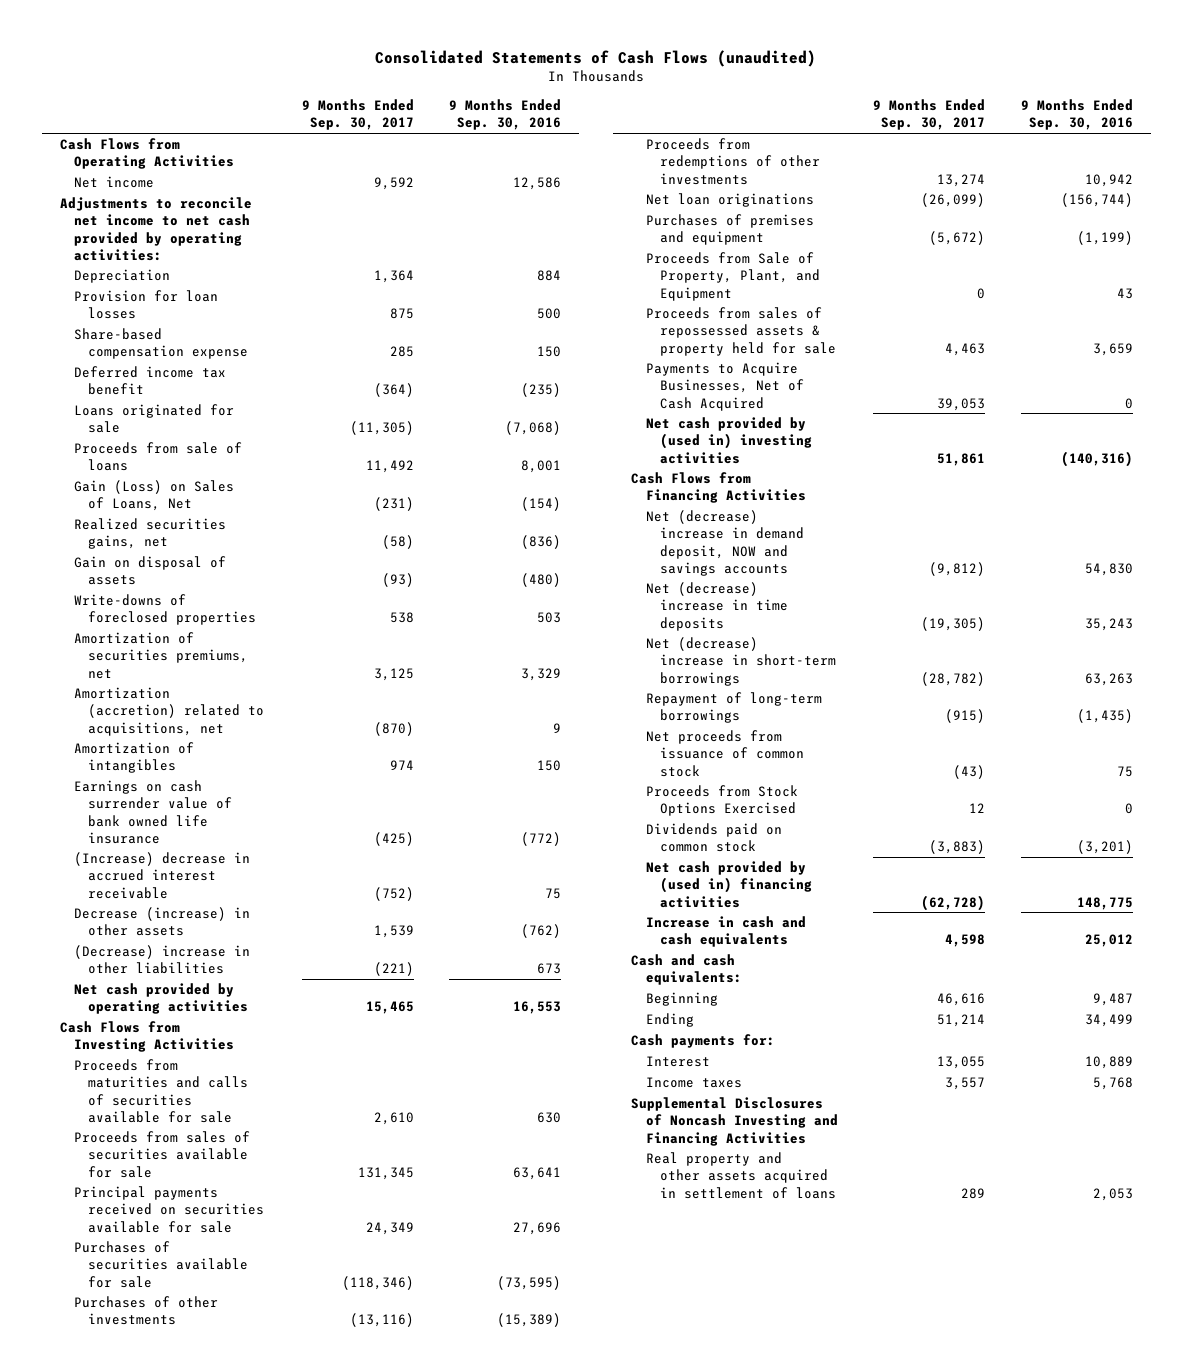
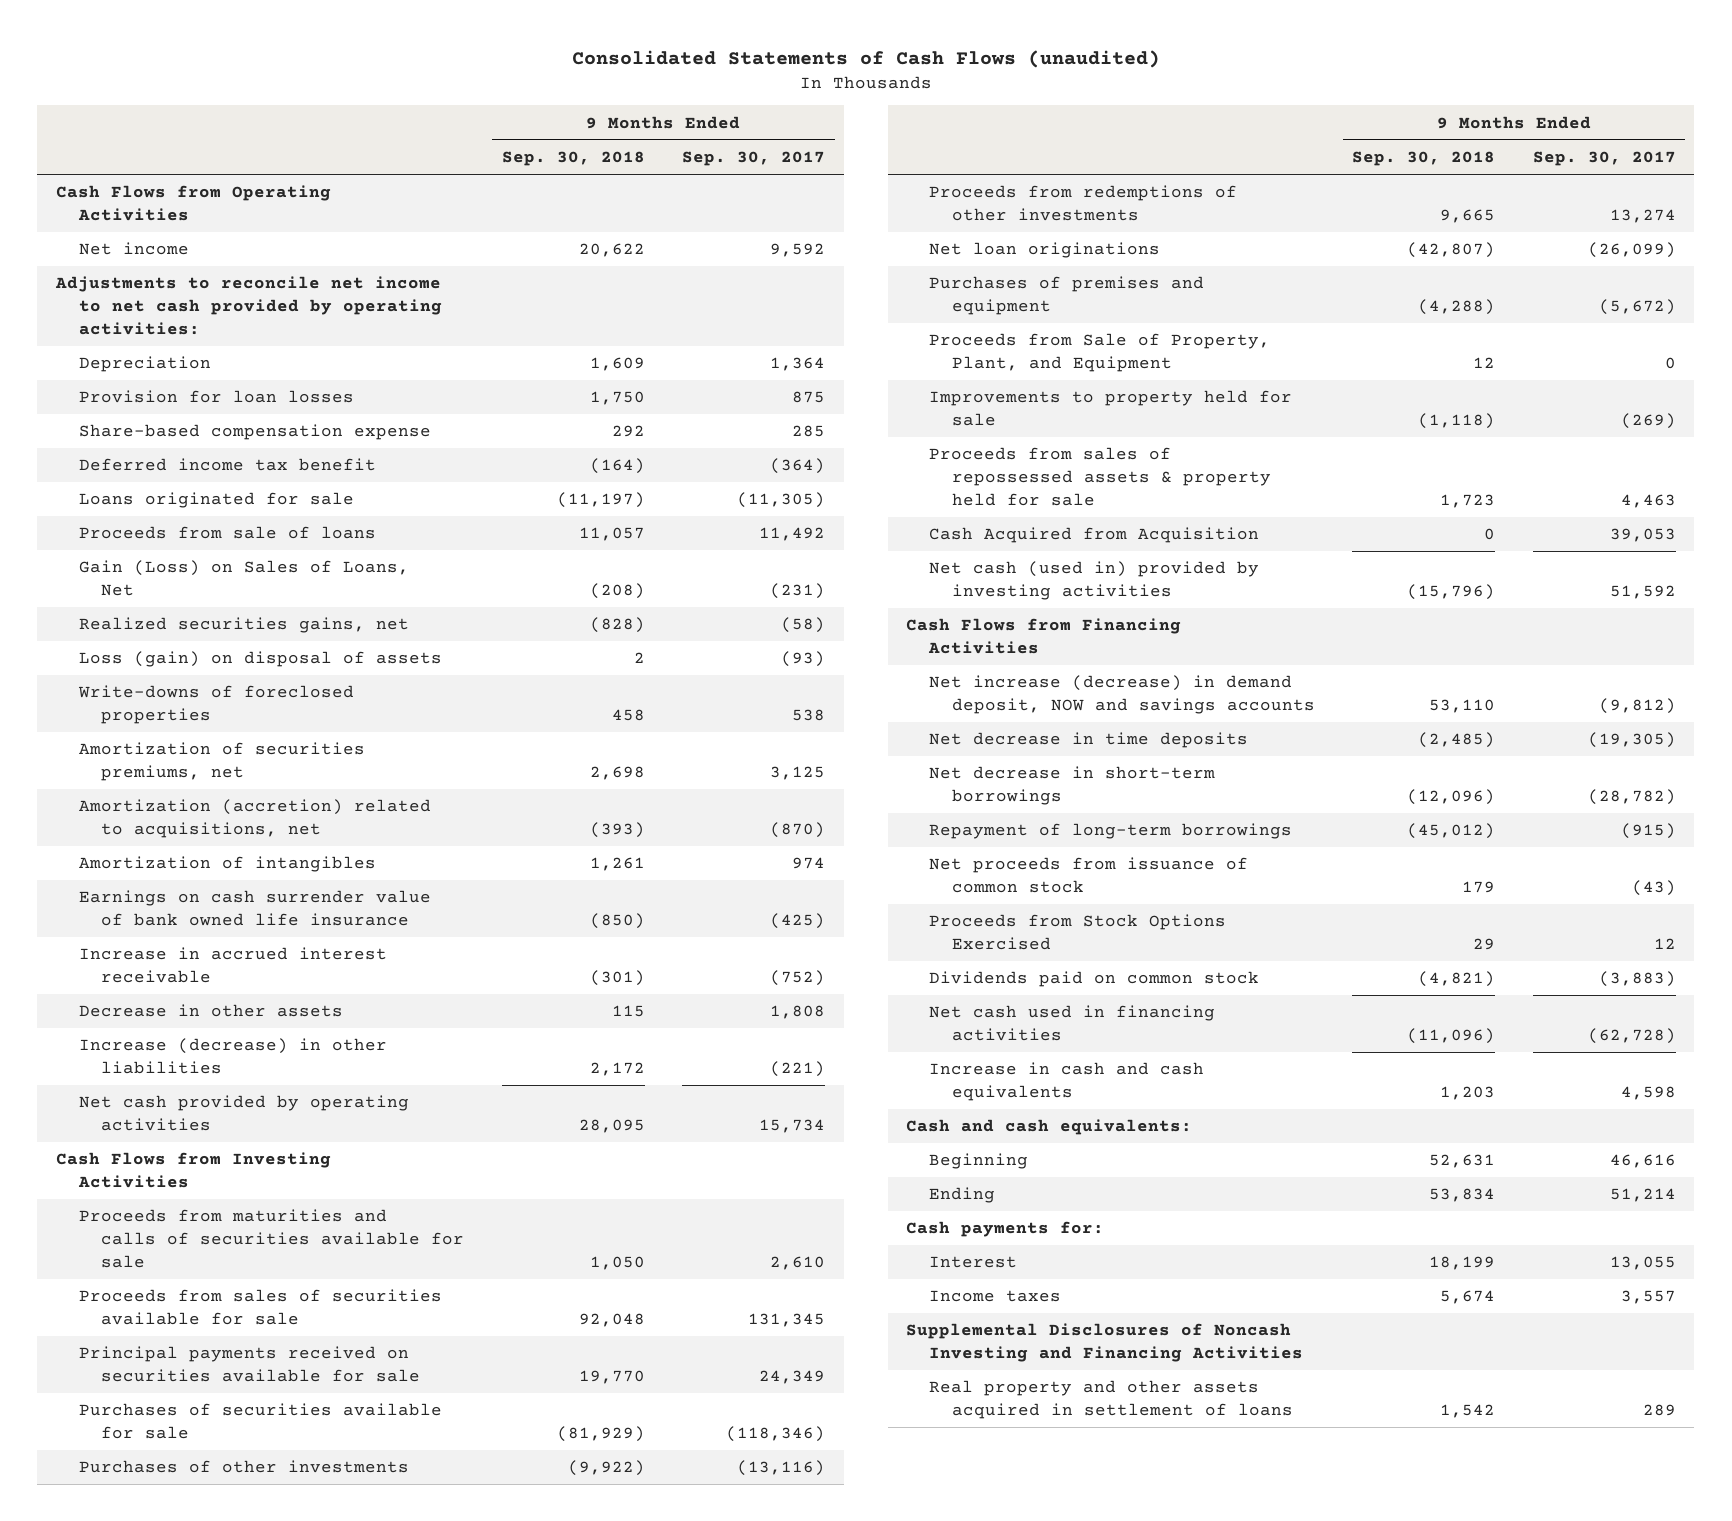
[449,99,562,131] 9 Months Ended Sep. 30, 2016 -> none
none -> [501,151,645,167] Sep. 30, 2018
[73,556,226,586] Gain on disposal of assets -> [78,651,442,668] Loss (gain) on disposal of assets
[73,852,250,899] (Increase) decrease in accrued interest receivable -> [78,947,387,983] Increase in accrued interest receivable
[73,907,250,937] Decrease (increase) in other assets -> [78,1004,343,1018] Decrease in other assets
[373,925,414,939] 1,539 -> [770,1005,826,1020] 1,808
[73,945,250,975] (Decrease) increase in other liabilities -> [78,1038,387,1074] Increase (decrease) in other liabilities
[365,1001,414,1015] 15,465 -> [759,1118,826,1133] 15,734
none -> [929,390,1293,426] Improvements to property held for sale
[645,362,804,411] Payments to Acquire Businesses, Net of Cash Acquired -> [929,527,1260,544] Cash Acquired from Acquisition
[645,417,812,464] Net cash provided by (used in) investing activities -> [929,561,1260,600] Net cash (used in) provided by investing activities
[937,452,986,466] 51,861 -> [1609,584,1676,599] 51,592
[645,510,804,576] Net (decrease) increase in demand deposit, NOW and savings accounts -> [929,675,1315,714] Net increase (decrease) in demand deposit, NOW and savings accounts
[645,582,788,631] Net (decrease) increase in time deposits -> [929,732,1249,749] Net decrease in time deposits
[645,637,836,686] Net (decrease) increase in short-term borrowings -> [929,766,1216,805] Net decrease in short-term borrowings
[645,861,812,908] Net cash provided by (used in) financing activities -> [929,1005,1216,1041] Net cash used in financing activities

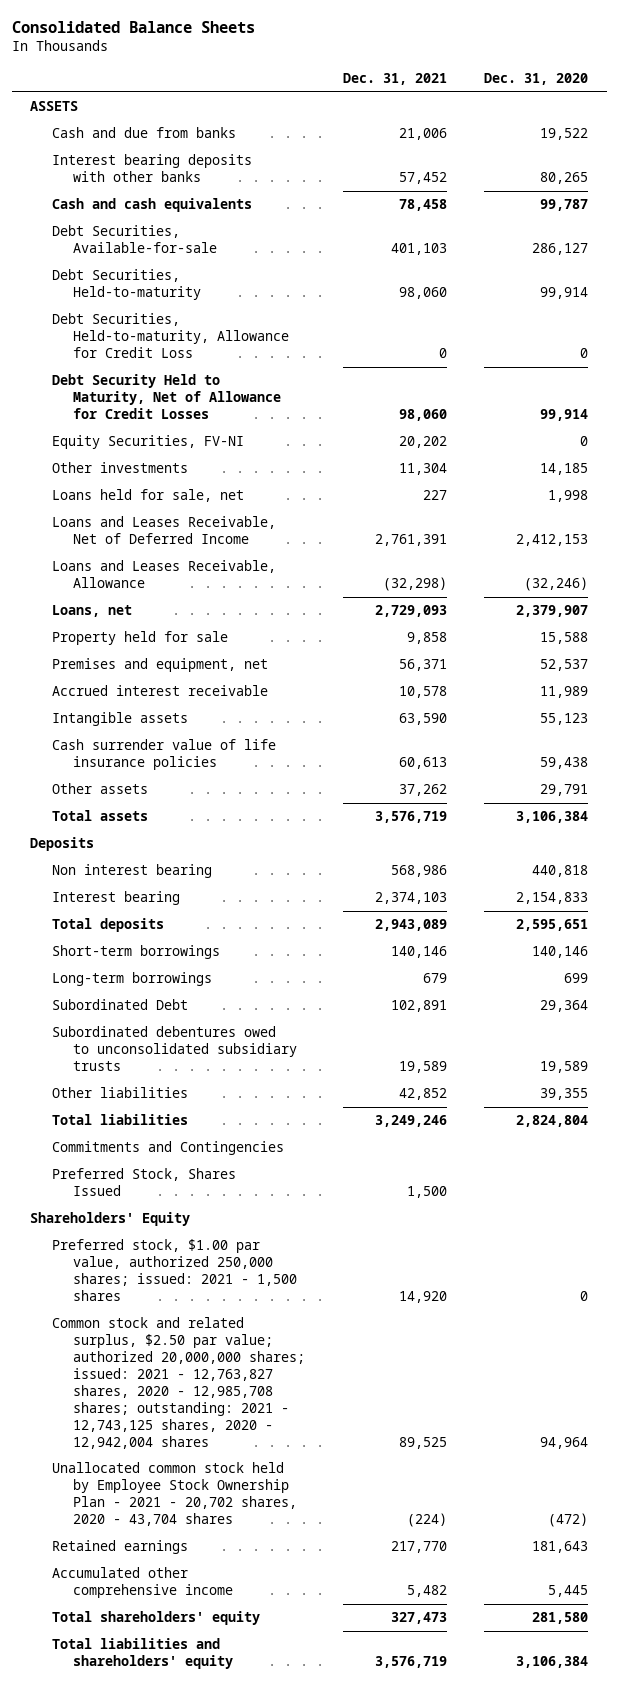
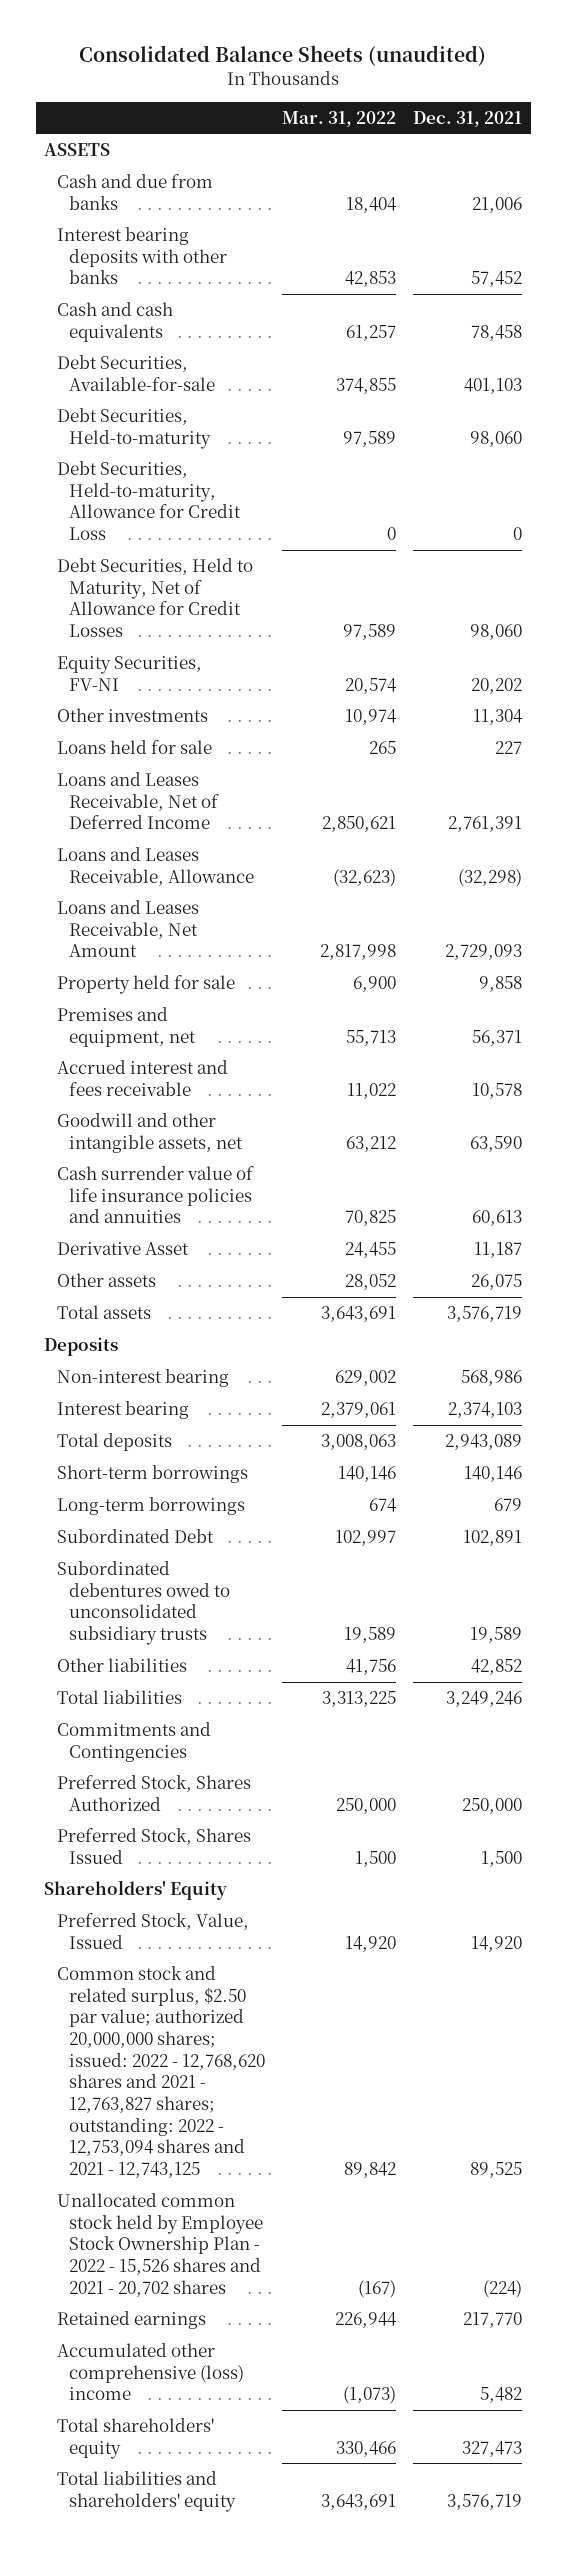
[11,20,255,33] Consolidated Balance Sheets -> [79,45,487,67] Consolidated Balance Sheets (unaudited)
[483,73,588,86] Dec. 31, 2020 -> none
none -> [282,110,397,127] Mar. 31, 2022
[51,374,282,420] Debt Security Held to Maturity, Net of Allowance for Credit Losses -> [56,558,253,637] Debt Securities, Held to Maturity, Net of Allowance for Credit Losses
[51,489,244,503] Loans held for sale, net -> [56,740,212,755] Loans held for sale
[51,605,132,618] Loans, net -> [56,900,199,958] Loans and Leases Receivable, Net Amount
[51,685,268,697] Accrued interest receivable -> [56,1060,228,1096] Accrued interest and fees receivable
[51,712,188,727] Intangible assets -> [56,1113,243,1153] Goodwill and other intangible assets, net
[51,739,276,771] Cash surrender value of life insurance policies -> [56,1166,254,1224] Cash surrender value of life insurance policies and annuities
none -> [56,1242,189,1256] Derivative Asset
[398,784,447,797] 37,262 -> [471,1274,523,1291] 26,075
[51,864,212,879] Non interest bearing -> [56,1369,229,1388] Non-interest bearing
none -> [56,1775,251,1811] Preferred Stock, Shares Authorized
[51,1239,298,1302] Preferred stock, $1.00 par value, authorized 250,000 shares; issued: 2021 - 1,500 shares -> [56,1913,249,1949] Preferred Stock, Value, Issued
[51,1317,306,1449] Common stock and related surplus, $2.50 par value; authorized 20,000,000 shares; issued: 2021 - 12,763,827 shares, 2020 - 12,985,708 shares; outstanding: 2021 - 12,743,125 shares, 2020 - 12,942,004 shares -> [56,1966,265,2178] Common stock and related surplus, $2.50 par value; authorized 20,000,000 shares; issued: 2022 - 12,768,620 shares and 2021 - 12,763,827 shares; outstanding: 2022 - 12,753,094 shares and 2021 - 12,743,125
[51,1462,298,1527] Unallocated common stock held by Employee Stock Ownership Plan - 2021 - 20,702 shares, 2020 - 43,704 shares -> [56,2193,263,2297] Unallocated common stock held by Employee Stock Ownership Plan - 2022 - 15,526 shares and 2021 - 20,702 shares
[51,1567,234,1599] Accumulated other comprehensive income -> [56,2343,244,2401] Accumulated other comprehensive (loss) income

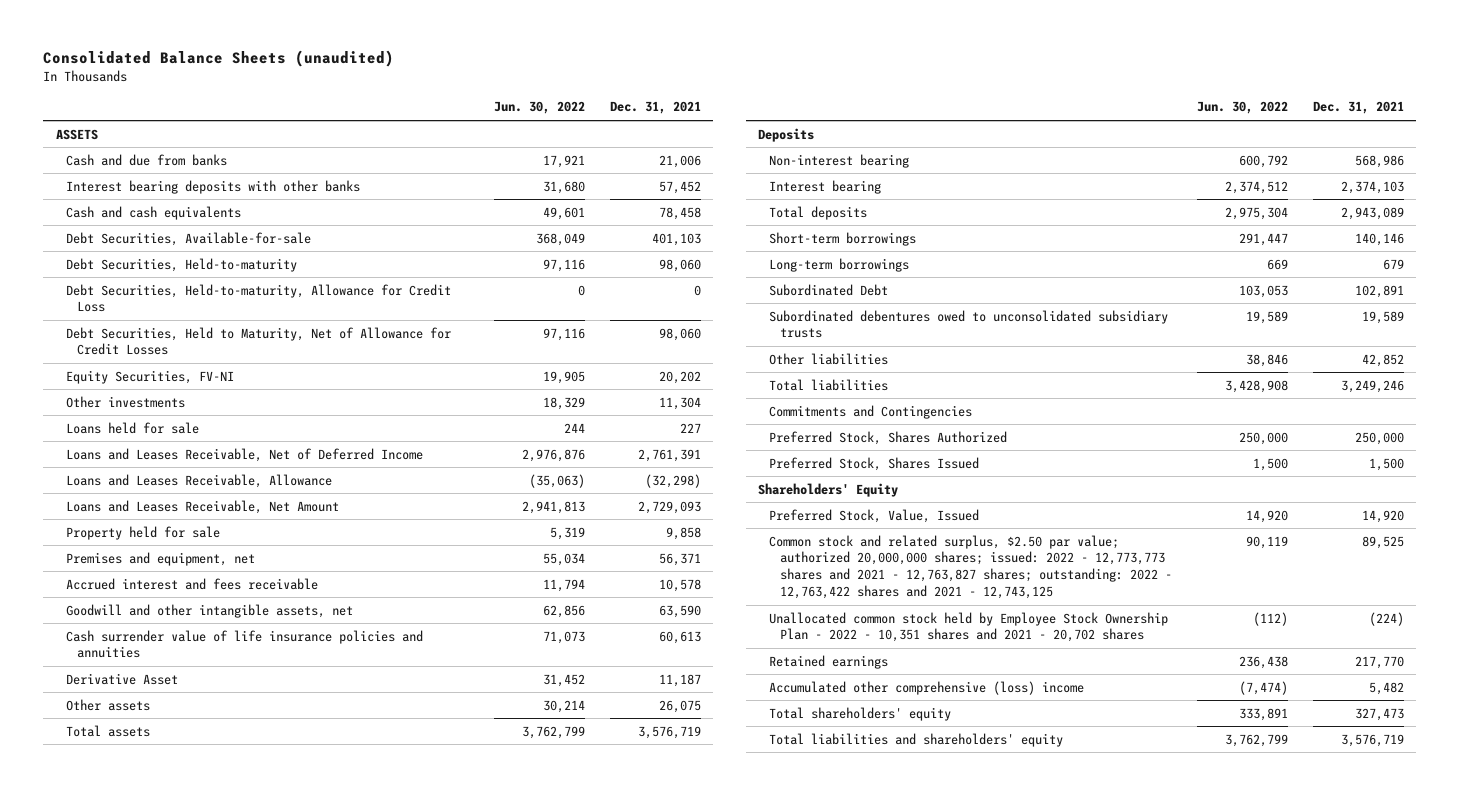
[282,110,397,127] Mar. 31, 2022 -> none
none -> [494,101,586,115] Jun. 30, 2022
[56,1966,265,2178] Common stock and related surplus, $2.50 par value; authorized 20,000,000 shares; issued: 2022 - 12,768,620 shares and 2021 - 12,763,827 shares; outstanding: 2022 - 12,753,094 shares and 2021 - 12,743,125 -> [768,534,1172,599] Common stock and related surplus, $2.50 par value; authorized 20,000,000 shares; issued: 2022 - 12,773,773 shares and 2021 - 12,763,827 shares; outstanding: 2022 - 12,763,422 shares and 2021 - 12,743,125
[56,2193,263,2297] Unallocated common stock held by Employee Stock Ownership Plan - 2022 - 15,526 shares and 2021 - 20,702 shares -> [768,611,1168,643] Unallocated common stock held by Employee Stock Ownership Plan - 2022 - 10,351 shares and 2021 - 20,702 shares

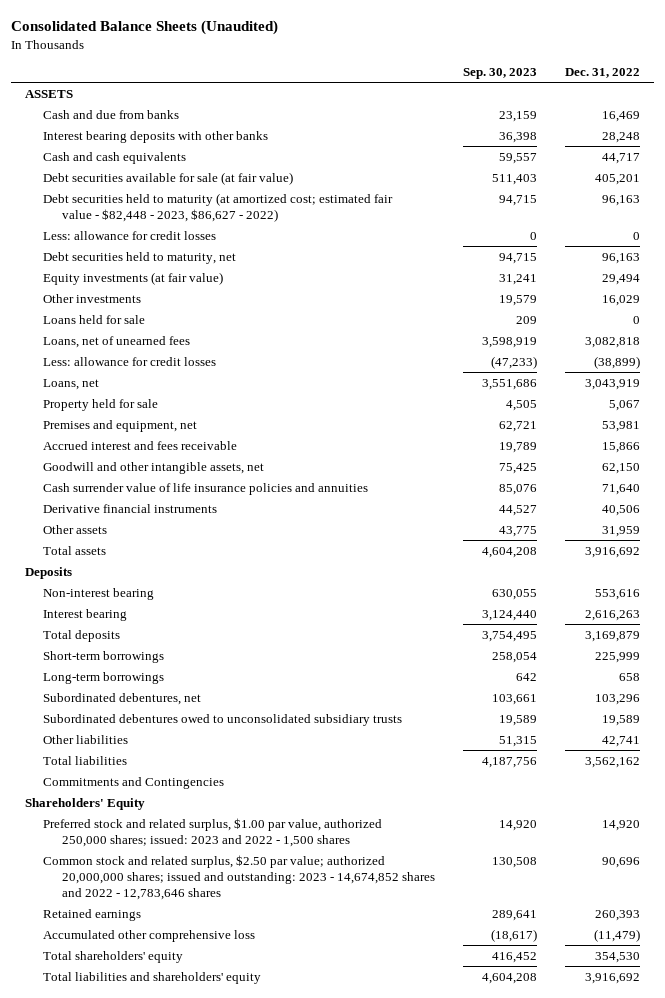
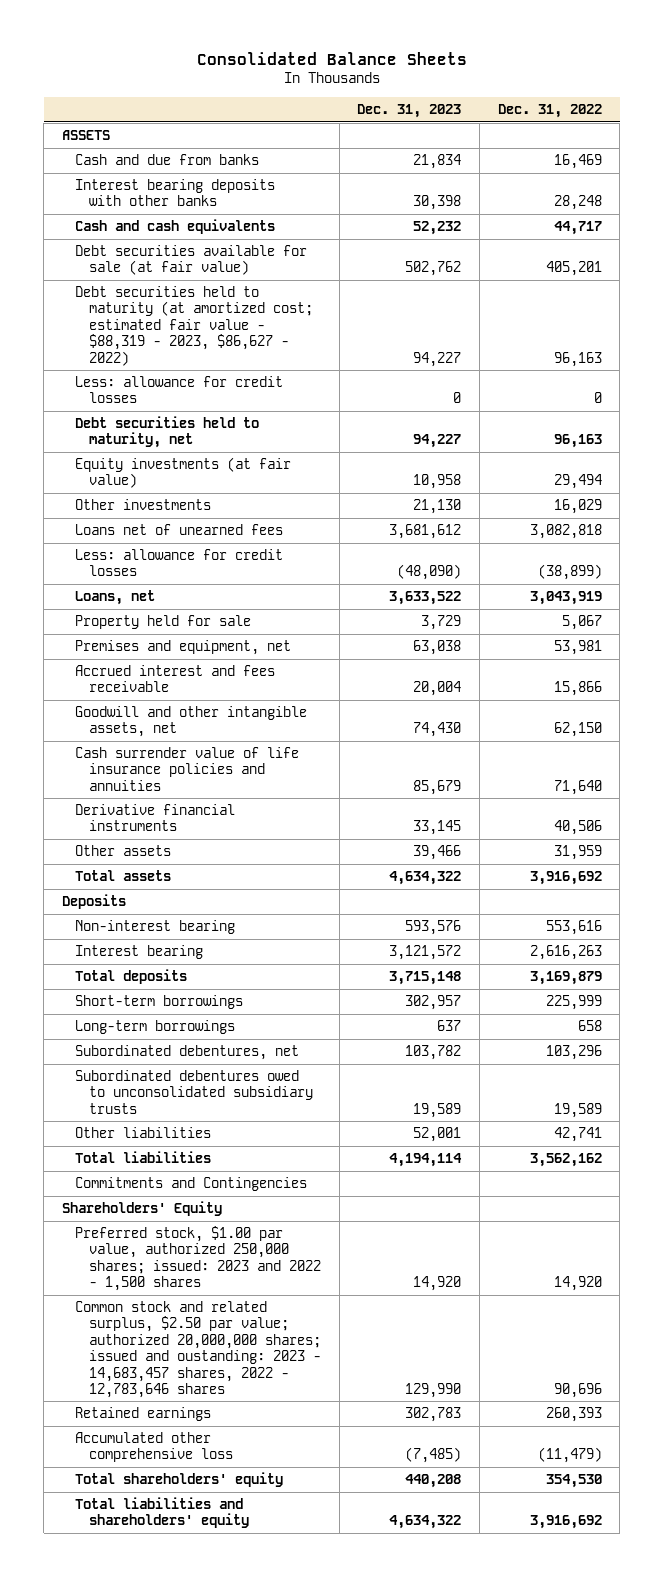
[10,20,278,36] Consolidated Balance Sheets (Unaudited) -> [196,51,467,65] Consolidated Balance Sheets
[462,68,537,80] Sep. 30, 2023 -> none
none -> [357,104,462,119] Dec. 31, 2023
[43,192,394,222] Debt securities held to maturity (at amortized cost; estimated fair value - $82,448 - 2023, $86,627 - 2022) -> [75,286,314,366] Debt securities held to maturity (at amortized cost; estimated fair value - $88,319 - 2023, $86,627 - 2022)
[43,314,146,324] Loans held for sale -> none
[43,335,191,348] Loans, net of unearned fees -> [75,524,284,536] Loans net of unearned fees
[43,817,383,847] Preferred stock and related surplus, $1.00 par value, authorized 250,000 shares; issued: 2023 and 2022 - 1,500 shares -> [75,1226,322,1292] Preferred stock, $1.00 par value, authorized 250,000 shares; issued: 2023 and 2022 - 1,500 shares
[43,854,435,900] Common stock and related surplus, $2.50 par value; authorized 20,000,000 shares; issued and outstanding: 2023 - 14,674,852 shares and 2022 - 12,783,646 shares -> [75,1301,322,1398] Common stock and related surplus, $2.50 par value; authorized 20,000,000 shares; issued and oustanding: 2023 - 14,683,457 shares, 2022 - 12,783,646 shares

